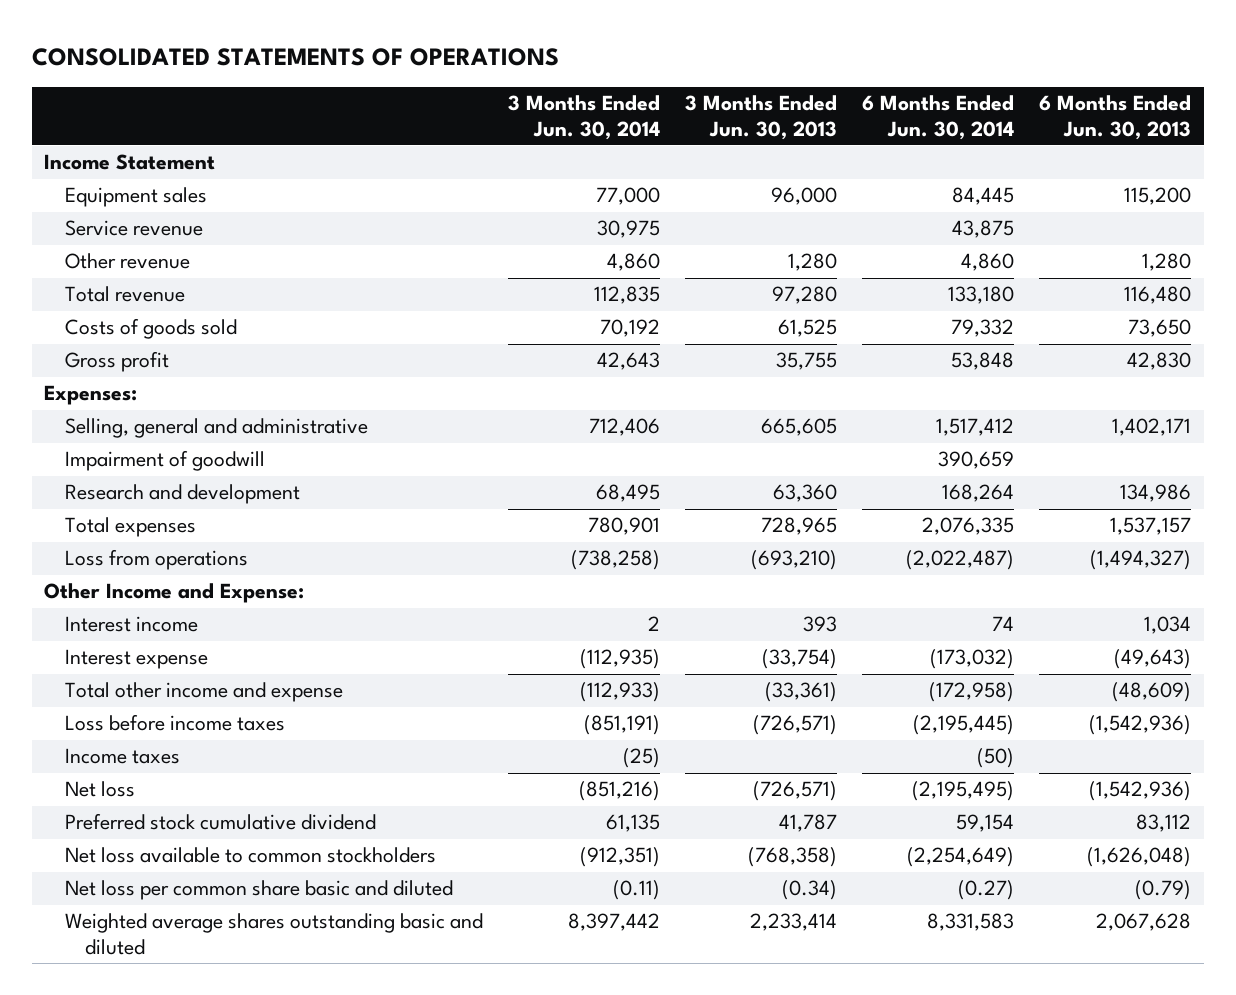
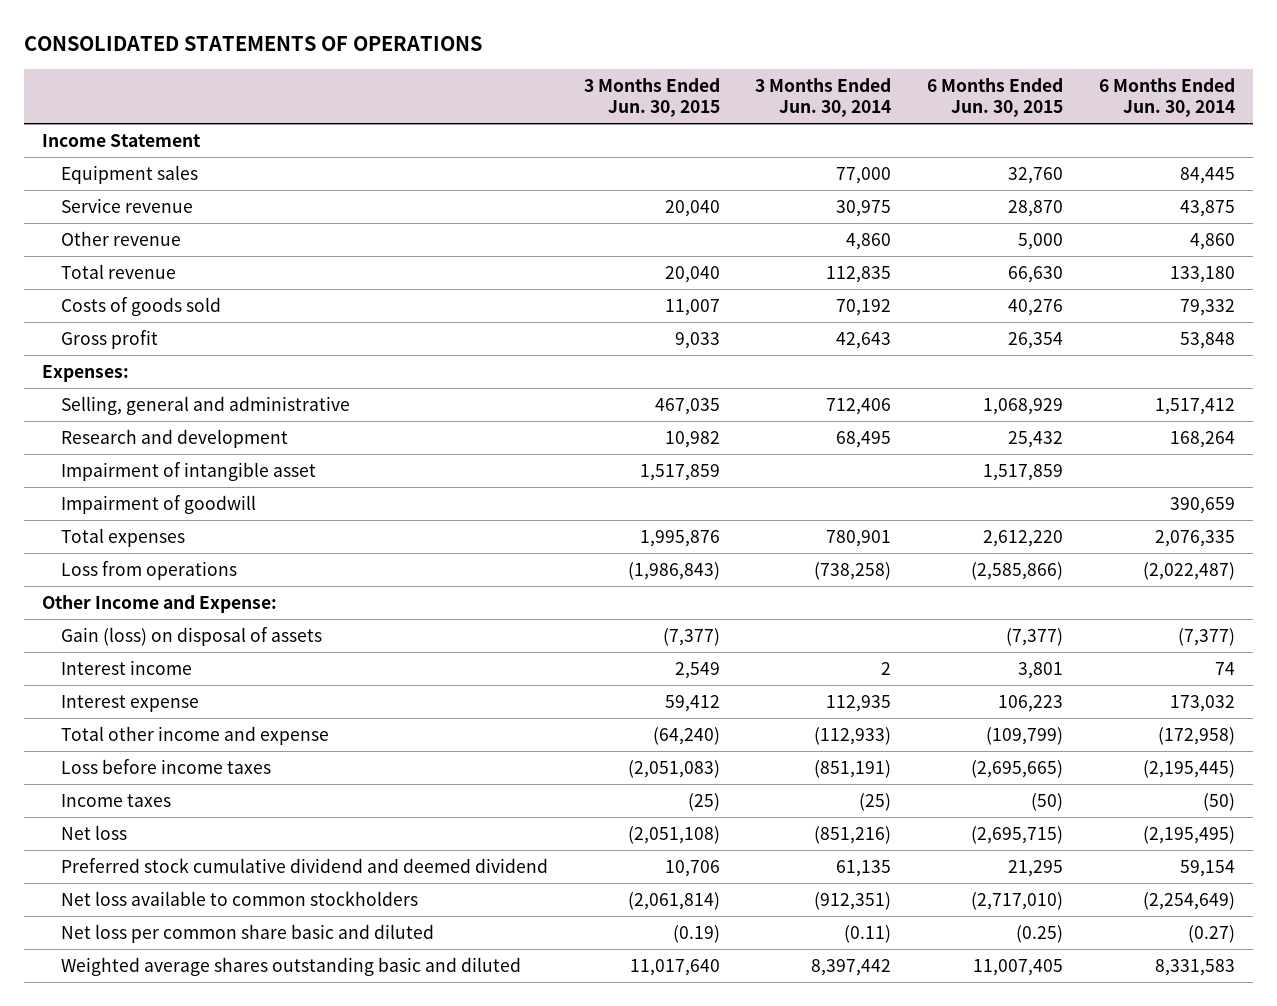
[685,95,838,140] 3 Months Ended Jun. 30, 2013 -> none
[1039,95,1192,140] 6 Months Ended Jun. 30, 2013 -> none
none -> [583,77,720,117] 3 Months Ended Jun. 30, 2015
none -> [927,77,1064,117] 6 Months Ended Jun. 30, 2015
none -> [60,462,316,482] Impairment of intangible asset
[64,450,265,472] Impairment of goodwill -> [60,495,256,515] Impairment of goodwill
none -> [60,627,322,647] Gain (loss) on disposal of assets
[580,649,661,670] (112,935) -> [826,695,892,713] 112,935
[930,649,1015,670] (173,032) -> [1170,695,1236,713] 173,032
[64,813,376,831] Preferred stock cumulative dividend -> [60,858,548,874] Preferred stock cumulative dividend and deemed dividend

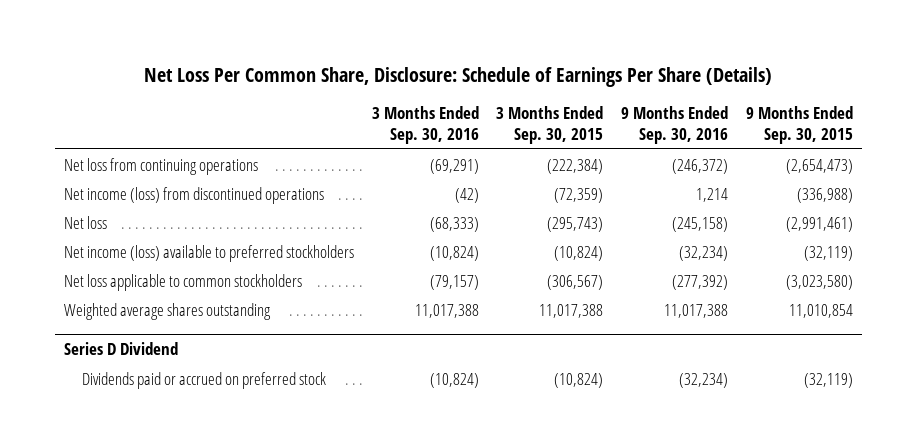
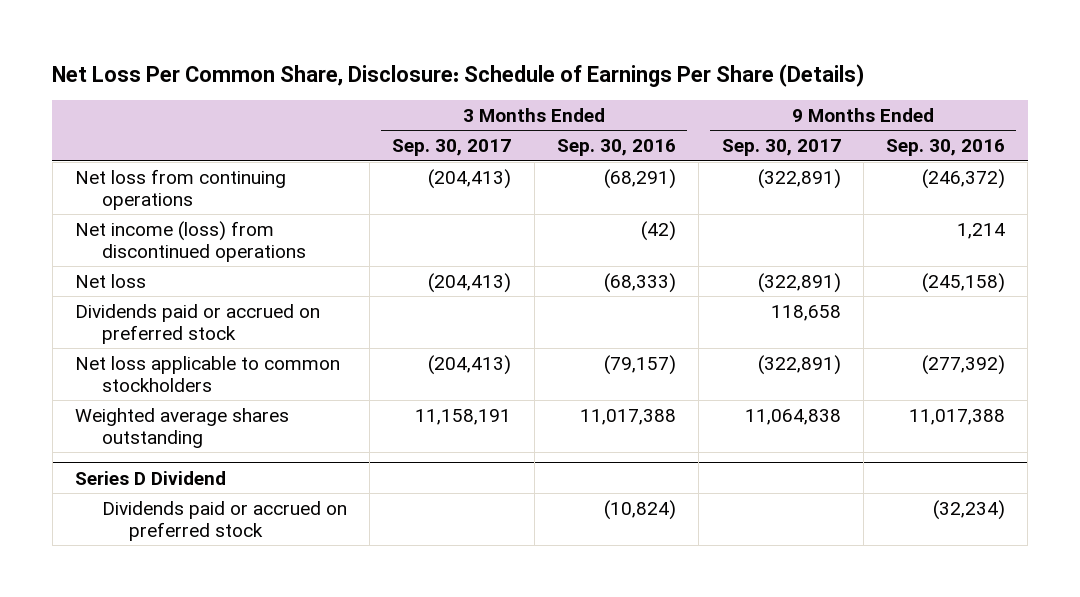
[496,106,604,145] 3 Months Ended Sep. 30, 2015 -> none
[746,106,854,145] 9 Months Ended Sep. 30, 2015 -> none
none -> [392,139,512,157] Sep. 30, 2017
none -> [721,139,841,157] Sep. 30, 2017
[429,158,479,174] (69,291) -> [603,168,676,189] (68,291)
[63,244,354,262] Net income (loss) available to preferred stockholders -> none
none -> [75,303,321,344] Dividends paid or accrued on preferred stock

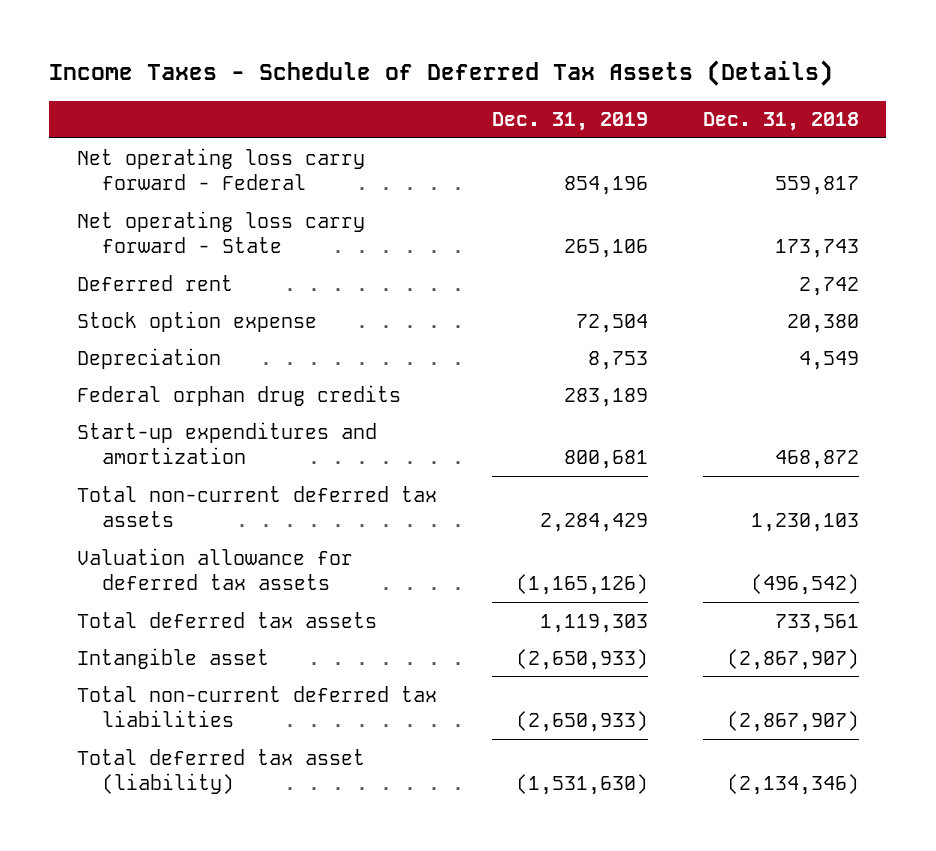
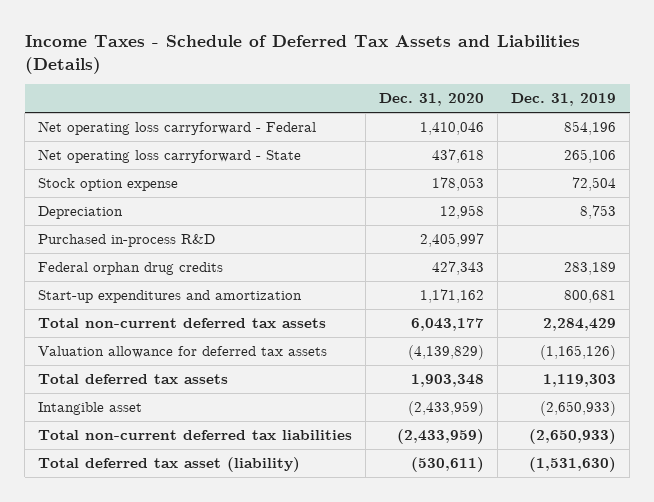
[49,60,834,87] Income Taxes - Schedule of Deferred Tax Assets (Details) -> [24,35,580,74] Income Taxes - Schedule of Deferred Tax Assets and Liabilities (Details)
[702,112,859,132] Dec. 31, 2018 -> none
none -> [379,93,485,107] Dec. 31, 2020
[76,274,233,291] Deferred rent -> none
[76,147,365,191] Net operating loss carry forward - Federal -> [38,121,317,136] Net operating loss carryforward - Federal
[76,210,365,254] Net operating loss carry forward - State -> [38,149,302,164] Net operating loss carryforward - State
none -> [38,234,216,248] Purchased in-process R&D

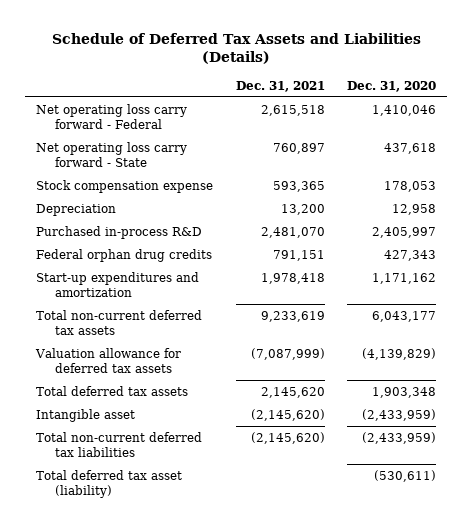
[24,35,580,74] Income Taxes - Schedule of Deferred Tax Assets and Liabilities (Details) -> [52,32,422,65] Schedule of Deferred Tax Assets and Liabilities (Details)
[511,93,617,107] Dec. 31, 2019 -> none
none -> [235,80,325,92] Dec. 31, 2021
[38,121,317,136] Net operating loss carryforward - Federal -> [36,103,188,129] Net operating loss carry forward - Federal
[38,149,302,164] Net operating loss carryforward - State -> [36,141,188,167] Net operating loss carry forward - State
[38,178,179,192] Stock option expense -> [36,179,214,193] Stock compensation expense

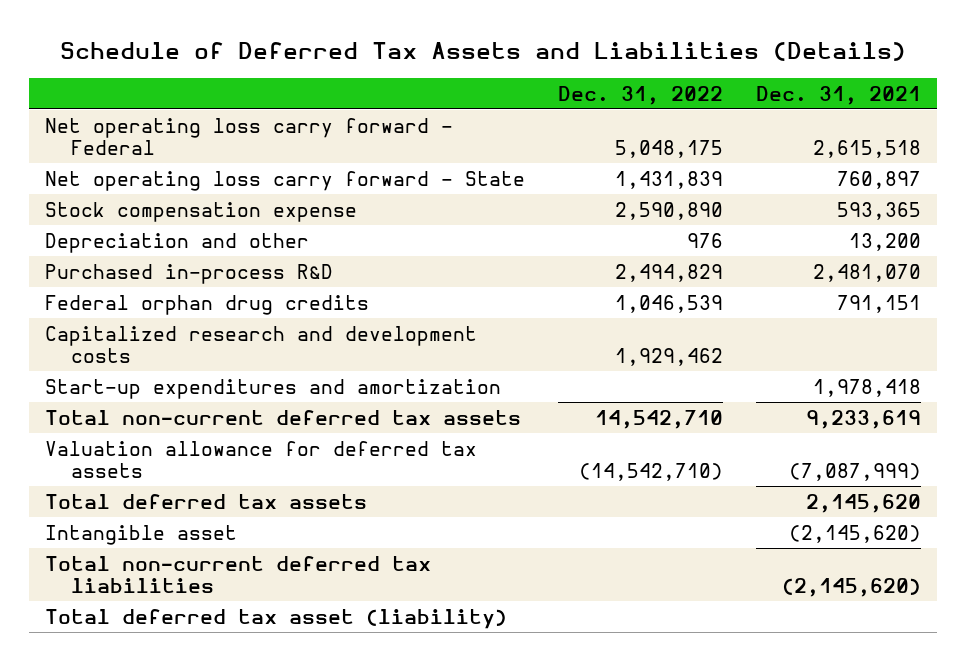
[347,80,437,92] Dec. 31, 2020 -> none
none -> [558,85,724,105] Dec. 31, 2022
[36,203,117,216] Depreciation -> [45,232,310,253] Depreciation and other
none -> [45,325,478,364] Capitalized research and development costs

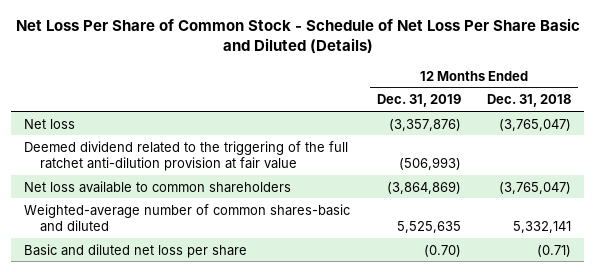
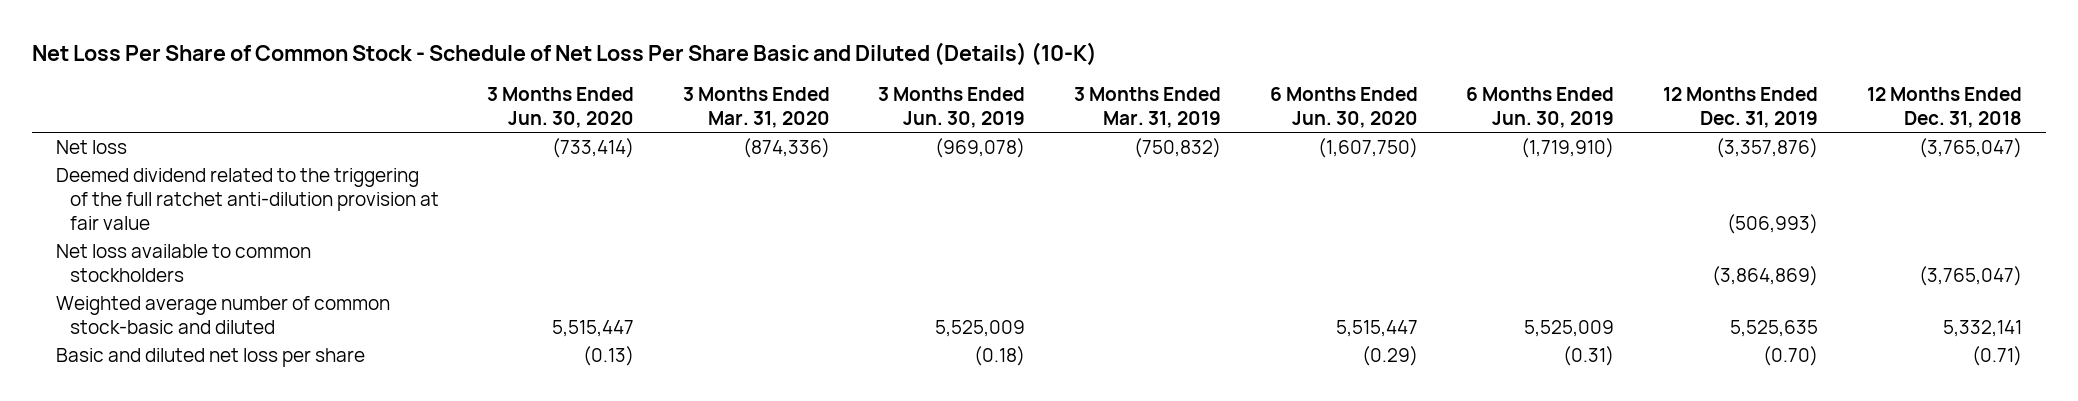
[15,17,580,54] Net Loss Per Share of Common Stock - Schedule of Net Loss Per Share Basic and Diluted (Details) -> [31,41,1097,66] Net Loss Per Share of Common Stock - Schedule of Net Loss Per Share Basic and Diluted (Details) (10-K)
none -> [487,86,635,128] 3 Months Ended Jun. 30, 2020
none -> [682,86,830,128] 3 Months Ended Mar. 31, 2020
none -> [878,86,1026,128] 3 Months Ended Jun. 30, 2019
none -> [1074,86,1222,128] 3 Months Ended Mar. 31, 2019
none -> [1269,86,1418,128] 6 Months Ended Jun. 30, 2020
none -> [1466,86,1615,128] 6 Months Ended Jun. 30, 2019
[23,180,291,193] Net loss available to common shareholders -> [56,244,312,282] Net loss available to common stockholders
[23,203,350,232] Weighted-average number of common shares-basic and diluted -> [56,296,391,334] Weighted average number of common stock-basic and diluted

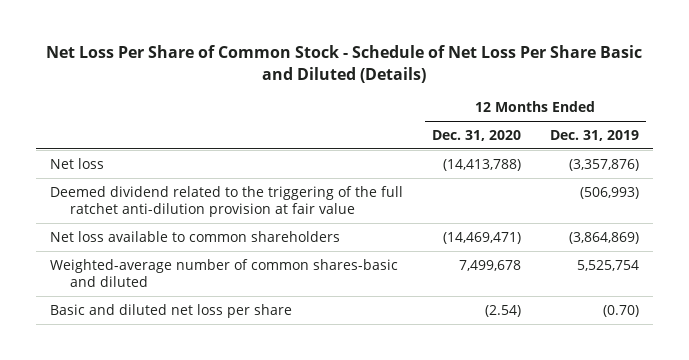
[31,41,1097,66] Net Loss Per Share of Common Stock - Schedule of Net Loss Per Share Basic and Diluted (Details) (10-K) -> [46,44,643,83] Net Loss Per Share of Common Stock - Schedule of Net Loss Per Share Basic and Diluted (Details)
[487,86,635,128] 3 Months Ended Jun. 30, 2020 -> none
[682,86,830,128] 3 Months Ended Mar. 31, 2020 -> none
[878,86,1026,128] 3 Months Ended Jun. 30, 2019 -> none
[1074,86,1222,128] 3 Months Ended Mar. 31, 2019 -> none
[1269,86,1418,128] 6 Months Ended Jun. 30, 2020 -> none
[1466,86,1615,128] 6 Months Ended Jun. 30, 2019 -> none
[1866,86,2022,128] 12 Months Ended Dec. 31, 2018 -> none
none -> [431,129,521,141] Dec. 31, 2020
[56,244,312,282] Net loss available to common stockholders -> [50,230,341,242] Net loss available to common shareholders
[56,296,391,334] Weighted average number of common stock-basic and diluted -> [50,258,399,288] Weighted-average number of common shares-basic and diluted
[1729,319,1818,337] 5,525,635 -> [576,259,639,271] 5,525,754

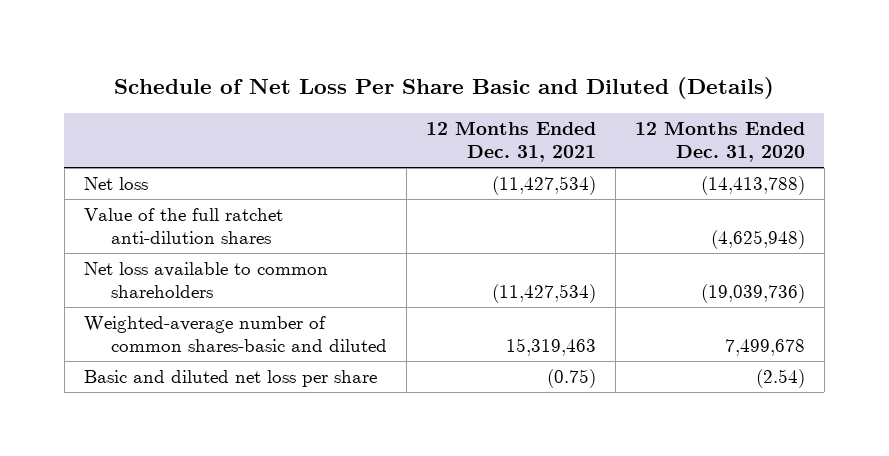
[46,44,643,83] Net Loss Per Share of Common Stock - Schedule of Net Loss Per Share Basic and Diluted (Details) -> [114,76,775,99] Schedule of Net Loss Per Share Basic and Diluted (Details)
[549,129,639,141] Dec. 31, 2019 -> none
none -> [425,120,596,163] 12 Months Ended Dec. 31, 2021
[50,185,404,218] Deemed dividend related to the triggering of the full ratchet anti-dilution provision at fair value -> none
none -> [83,208,283,245] Value of the full ratchet anti-dilution shares
[442,231,521,244] (14,469,471) -> [700,284,805,304] (19,039,736)

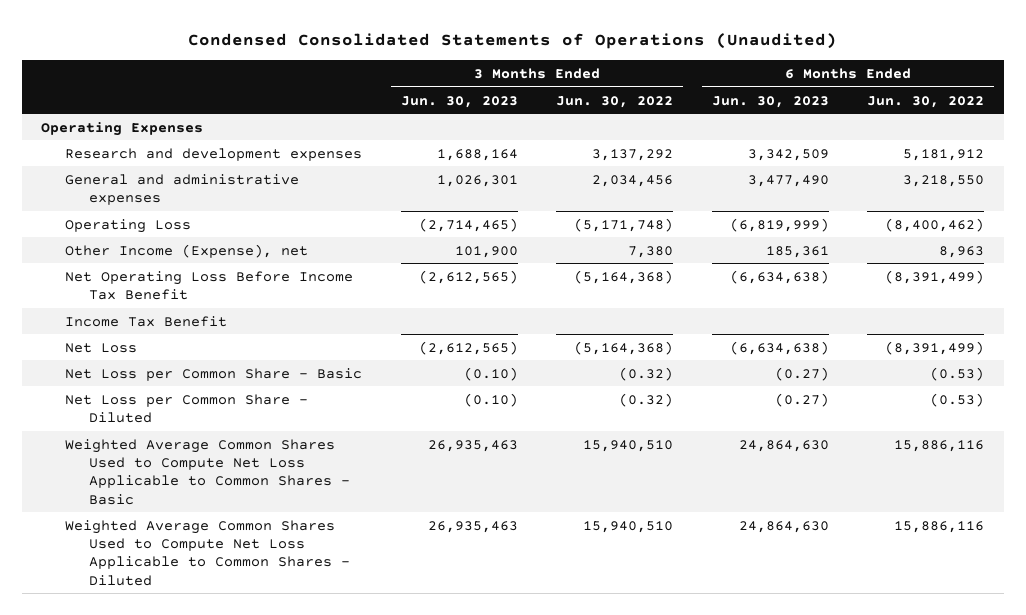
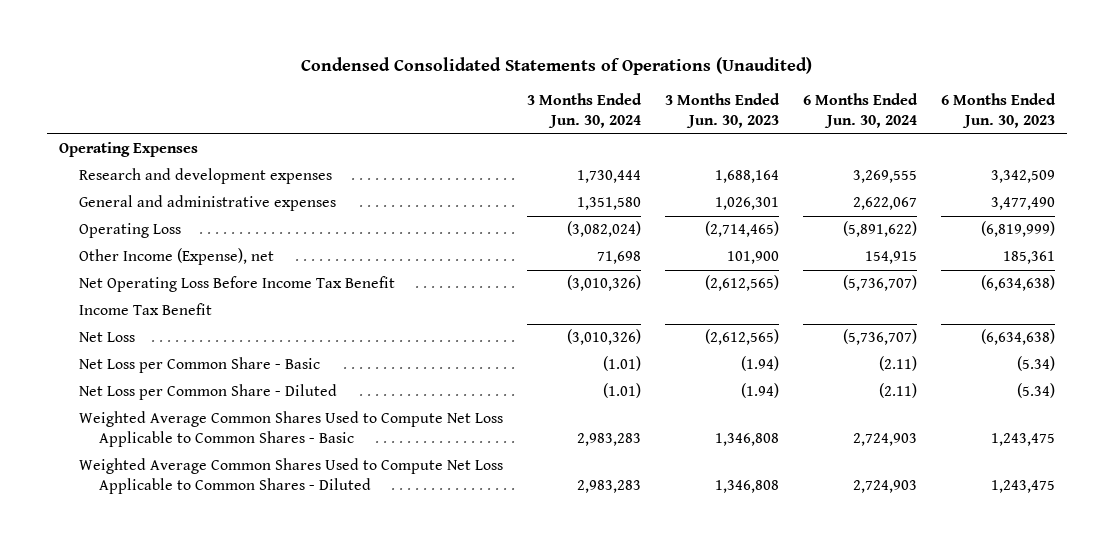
[556,95,674,108] Jun. 30, 2022 -> none
[867,95,985,108] Jun. 30, 2022 -> none
none -> [527,92,643,129] 3 Months Ended Jun. 30, 2024
none -> [803,92,919,129] 6 Months Ended Jun. 30, 2024
[463,366,518,381] (0.10) -> [741,356,780,372] (1.94)
[774,366,829,381] (0.27) -> [1017,356,1056,372] (5.34)
[463,392,518,407] (0.10) -> [741,383,780,399] (1.94)
[774,392,829,407] (0.27) -> [1017,383,1056,399] (5.34)
[427,439,518,452] 26,935,463 -> [715,433,780,447] 1,346,808
[738,439,829,452] 24,864,630 -> [991,433,1056,447] 1,243,475
[427,520,518,533] 26,935,463 -> [715,480,780,494] 1,346,808
[738,520,829,533] 24,864,630 -> [991,480,1056,494] 1,243,475

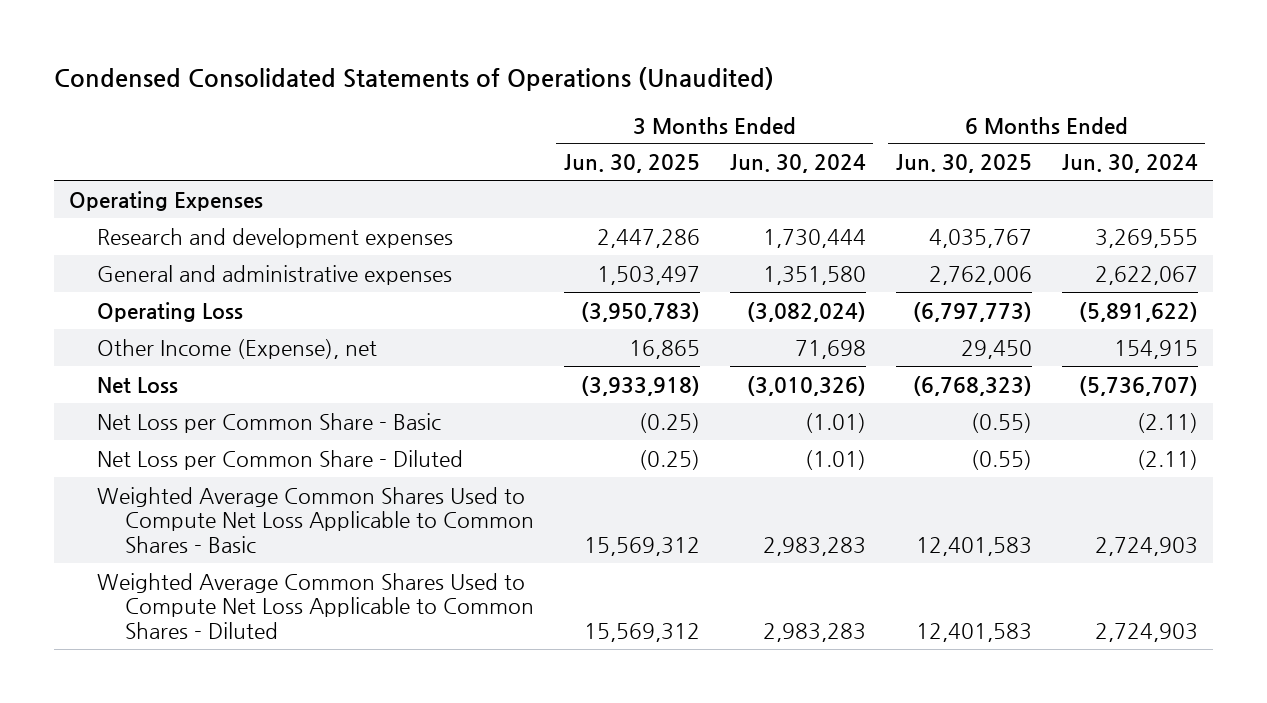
[665,92,781,129] 3 Months Ended Jun. 30, 2023 -> none
[941,92,1057,129] 6 Months Ended Jun. 30, 2023 -> none
none -> [563,154,700,174] Jun. 30, 2025
none -> [895,154,1032,174] Jun. 30, 2025
[79,276,396,293] Net Operating Loss Before Income Tax Benefit -> none
[79,303,213,316] Income Tax Benefit -> none

